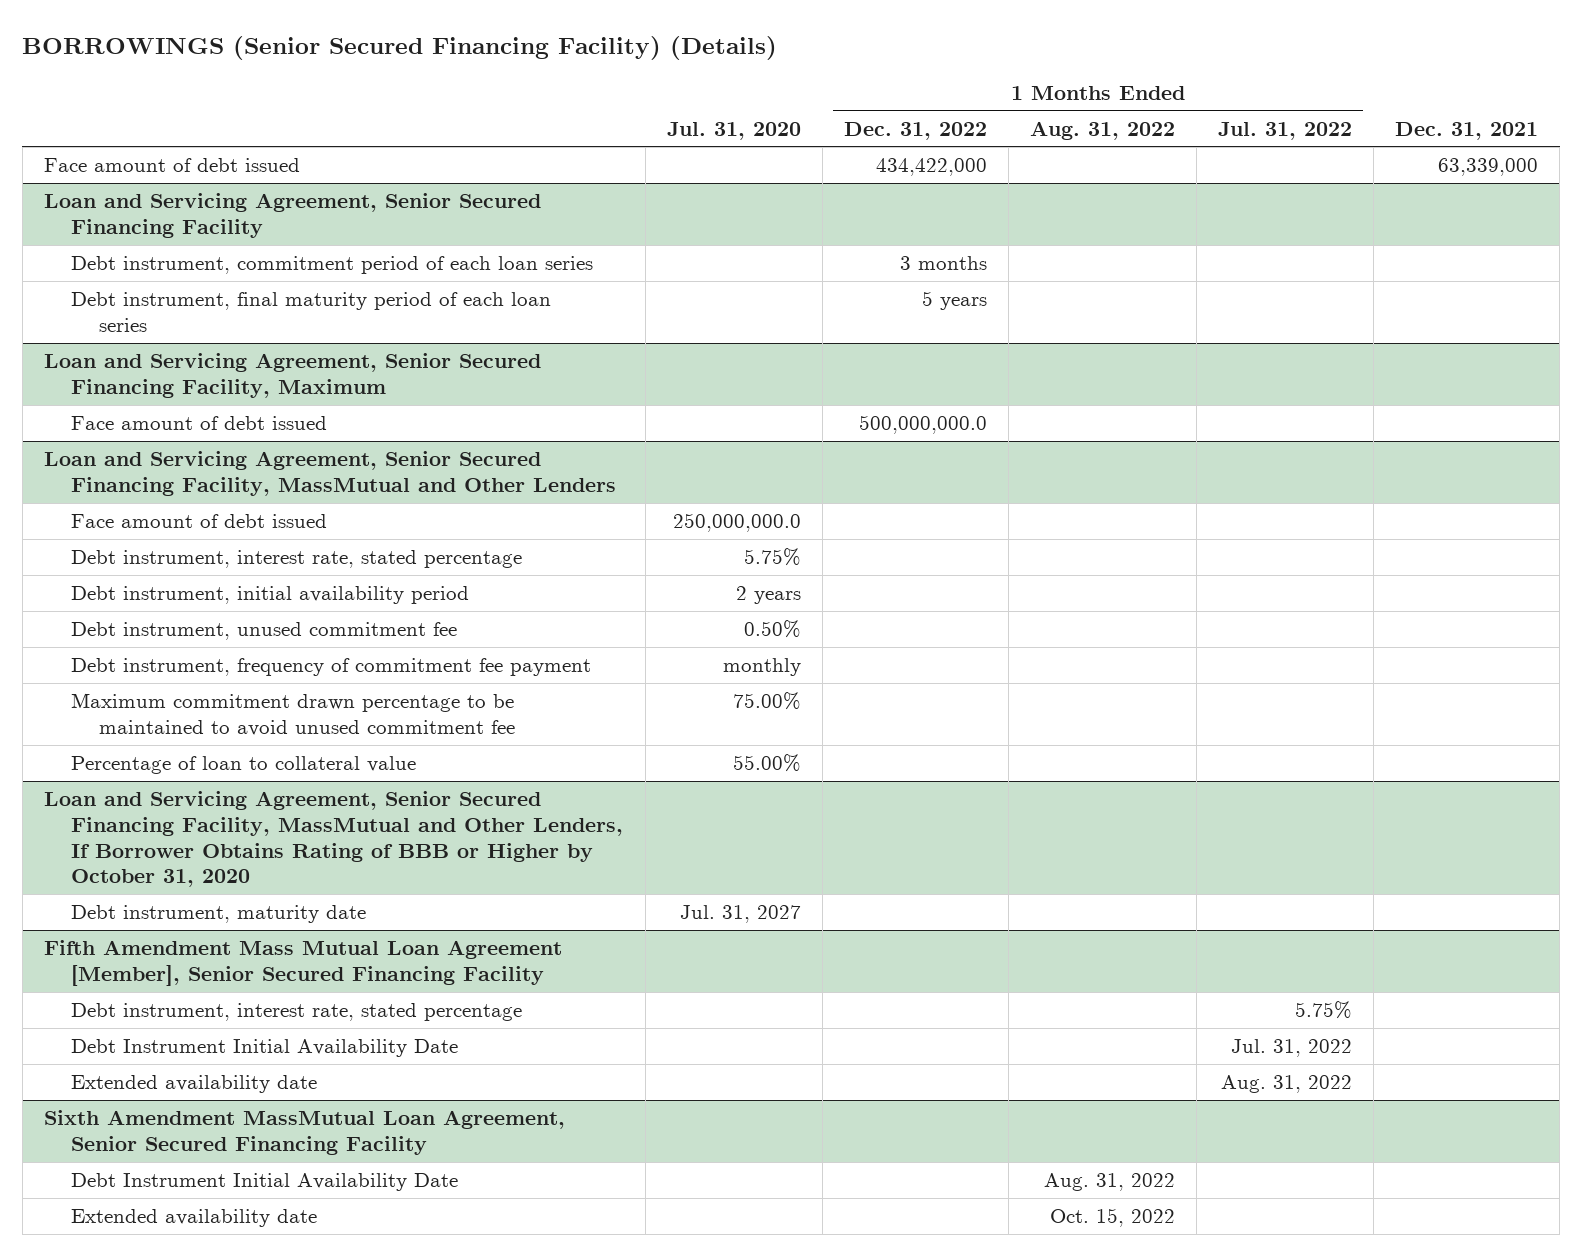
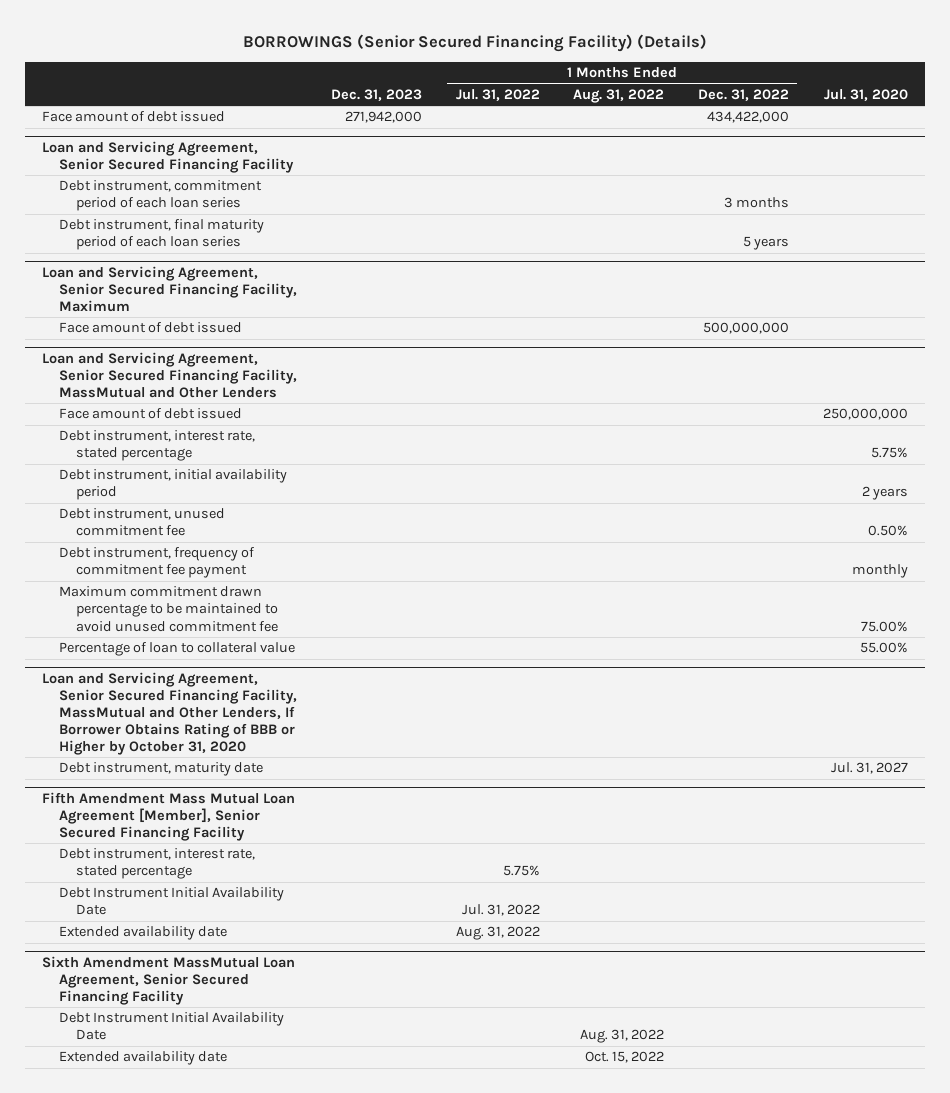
[1394,121,1538,140] Dec. 31, 2021 -> none
none -> [330,89,422,102] Dec. 31, 2023
[858,415,987,435] 500,000,000.0 -> [702,322,789,335] 500,000,000
[672,513,801,533] 250,000,000.0 -> [822,408,908,421] 250,000,000

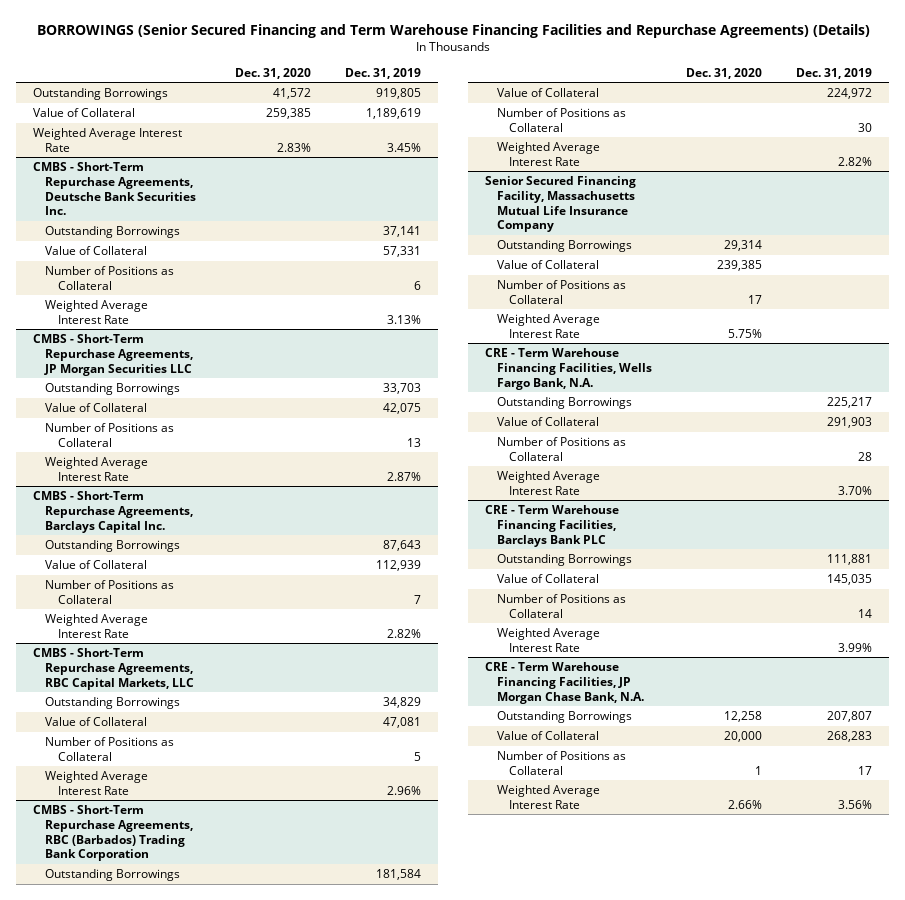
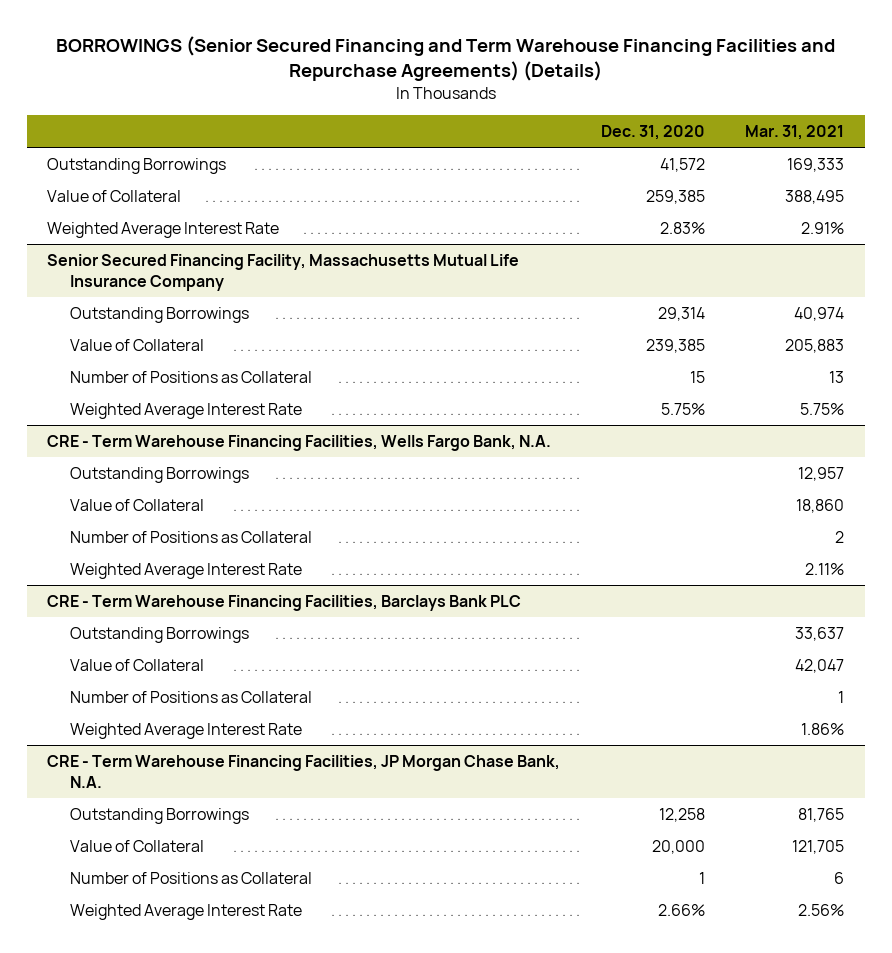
[344,67,421,79] Dec. 31, 2019 -> none
none -> [745,125,845,141] Mar. 31, 2021
[33,162,197,216] CMBS - Short-Term Repurchase Agreements, Deutsche Bank Securities Inc. -> none
[45,226,181,239] Outstanding Borrowings -> none
[45,246,148,256] Value of Collateral -> none
[45,266,175,290] Number of Positions as Collateral -> none
[45,300,149,324] Weighted Average Interest Rate -> none
[33,334,194,376] CMBS - Short-Term Repurchase Agreements, JP Morgan Securities LLC -> none
[45,383,181,396] Outstanding Borrowings -> none
[45,403,148,413] Value of Collateral -> none
[45,423,175,447] Number of Positions as Collateral -> none
[45,457,149,481] Weighted Average Interest Rate -> none
[33,491,194,533] CMBS - Short-Term Repurchase Agreements, Barclays Capital Inc. -> none
[45,540,181,553] Outstanding Borrowings -> none
[45,560,148,570] Value of Collateral -> none
[45,580,175,604] Number of Positions as Collateral -> none
[45,614,149,638] Weighted Average Interest Rate -> none
[33,648,195,690] CMBS - Short-Term Repurchase Agreements, RBC Capital Markets, LLC -> none
[45,697,181,710] Outstanding Borrowings -> none
[45,717,148,727] Value of Collateral -> none
[45,737,175,761] Number of Positions as Collateral -> none
[45,771,149,795] Weighted Average Interest Rate -> none
[33,805,194,862] CMBS - Short-Term Repurchase Agreements, RBC (Barbados) Trading Bank Corporation -> none
[45,869,181,882] Outstanding Borrowings -> none
[496,88,599,98] Value of Collateral -> none
[496,108,626,132] Number of Positions as Collateral -> none
[496,142,600,166] Weighted Average Interest Rate -> none
[748,294,763,304] 17 -> [689,371,705,384] 15

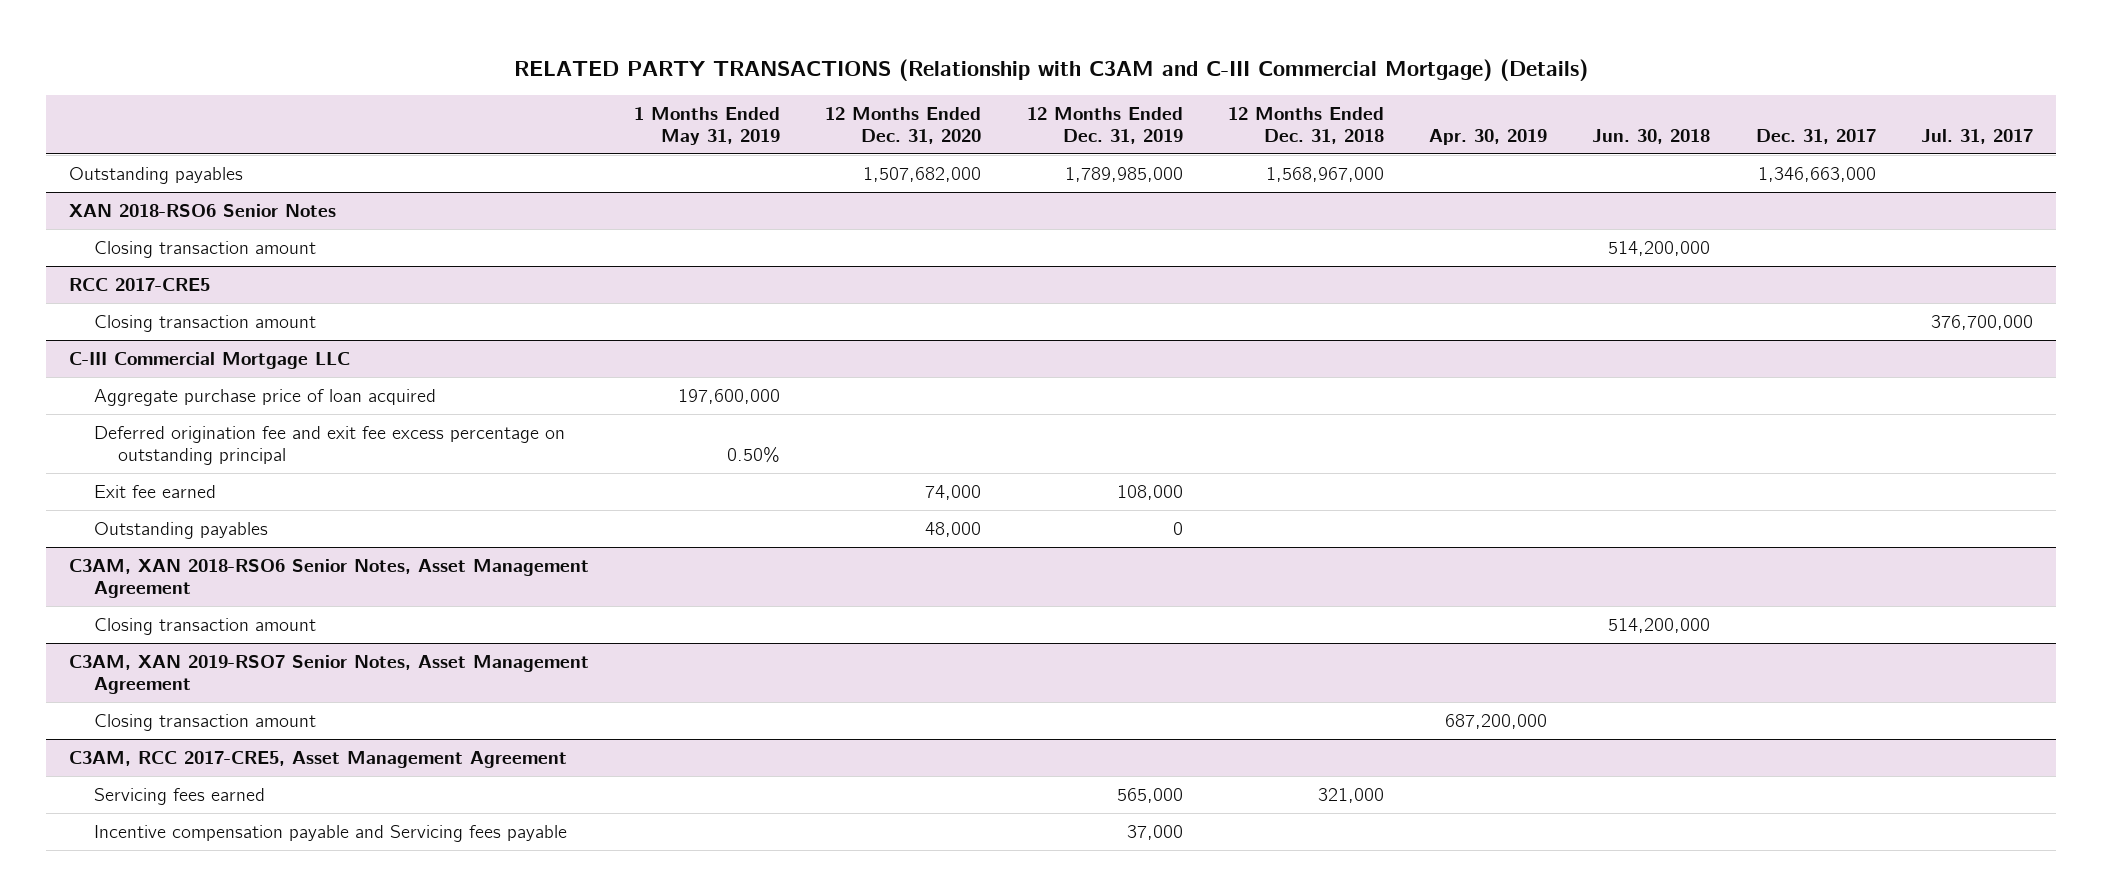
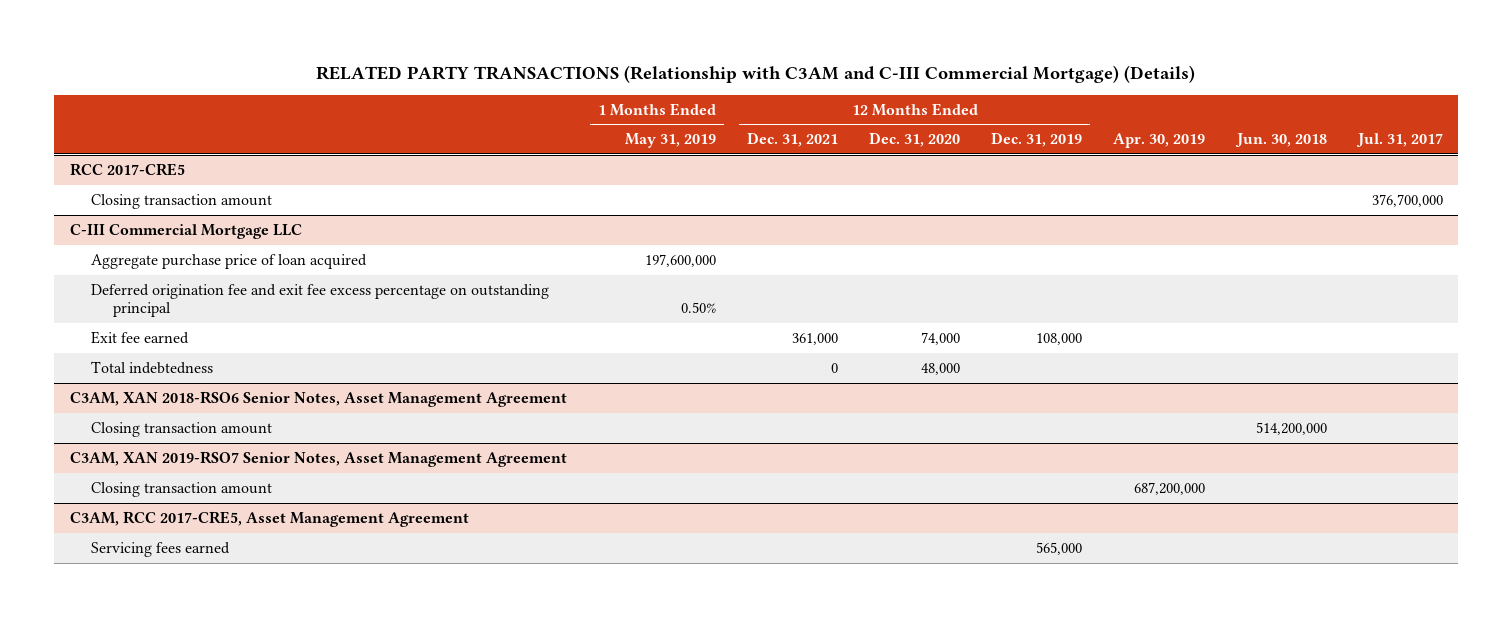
[1227,106,1384,145] 12 Months Ended Dec. 31, 2018 -> none
[1755,129,1876,145] Dec. 31, 2017 -> none
none -> [746,132,838,148] Dec. 31, 2021
[68,166,243,184] Outstanding payables -> none
[68,203,336,217] XAN 2018-RSO6 Senior Notes -> none
[93,240,316,258] Closing transaction amount -> none
[93,521,268,539] Outstanding payables -> none
none -> [91,360,214,374] Total indebtedness
[93,824,567,842] Incentive compensation payable and Servicing fees payable -> none

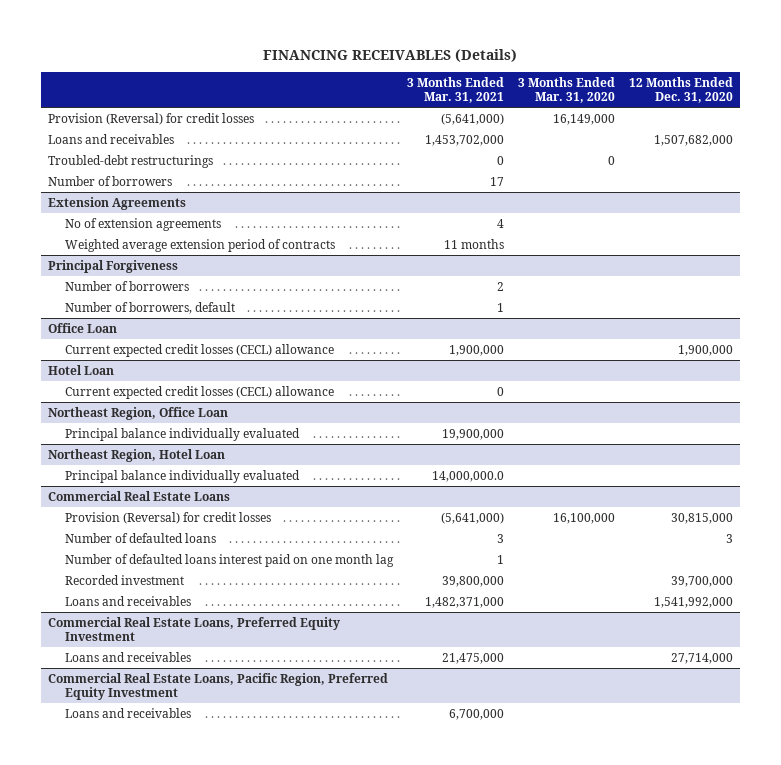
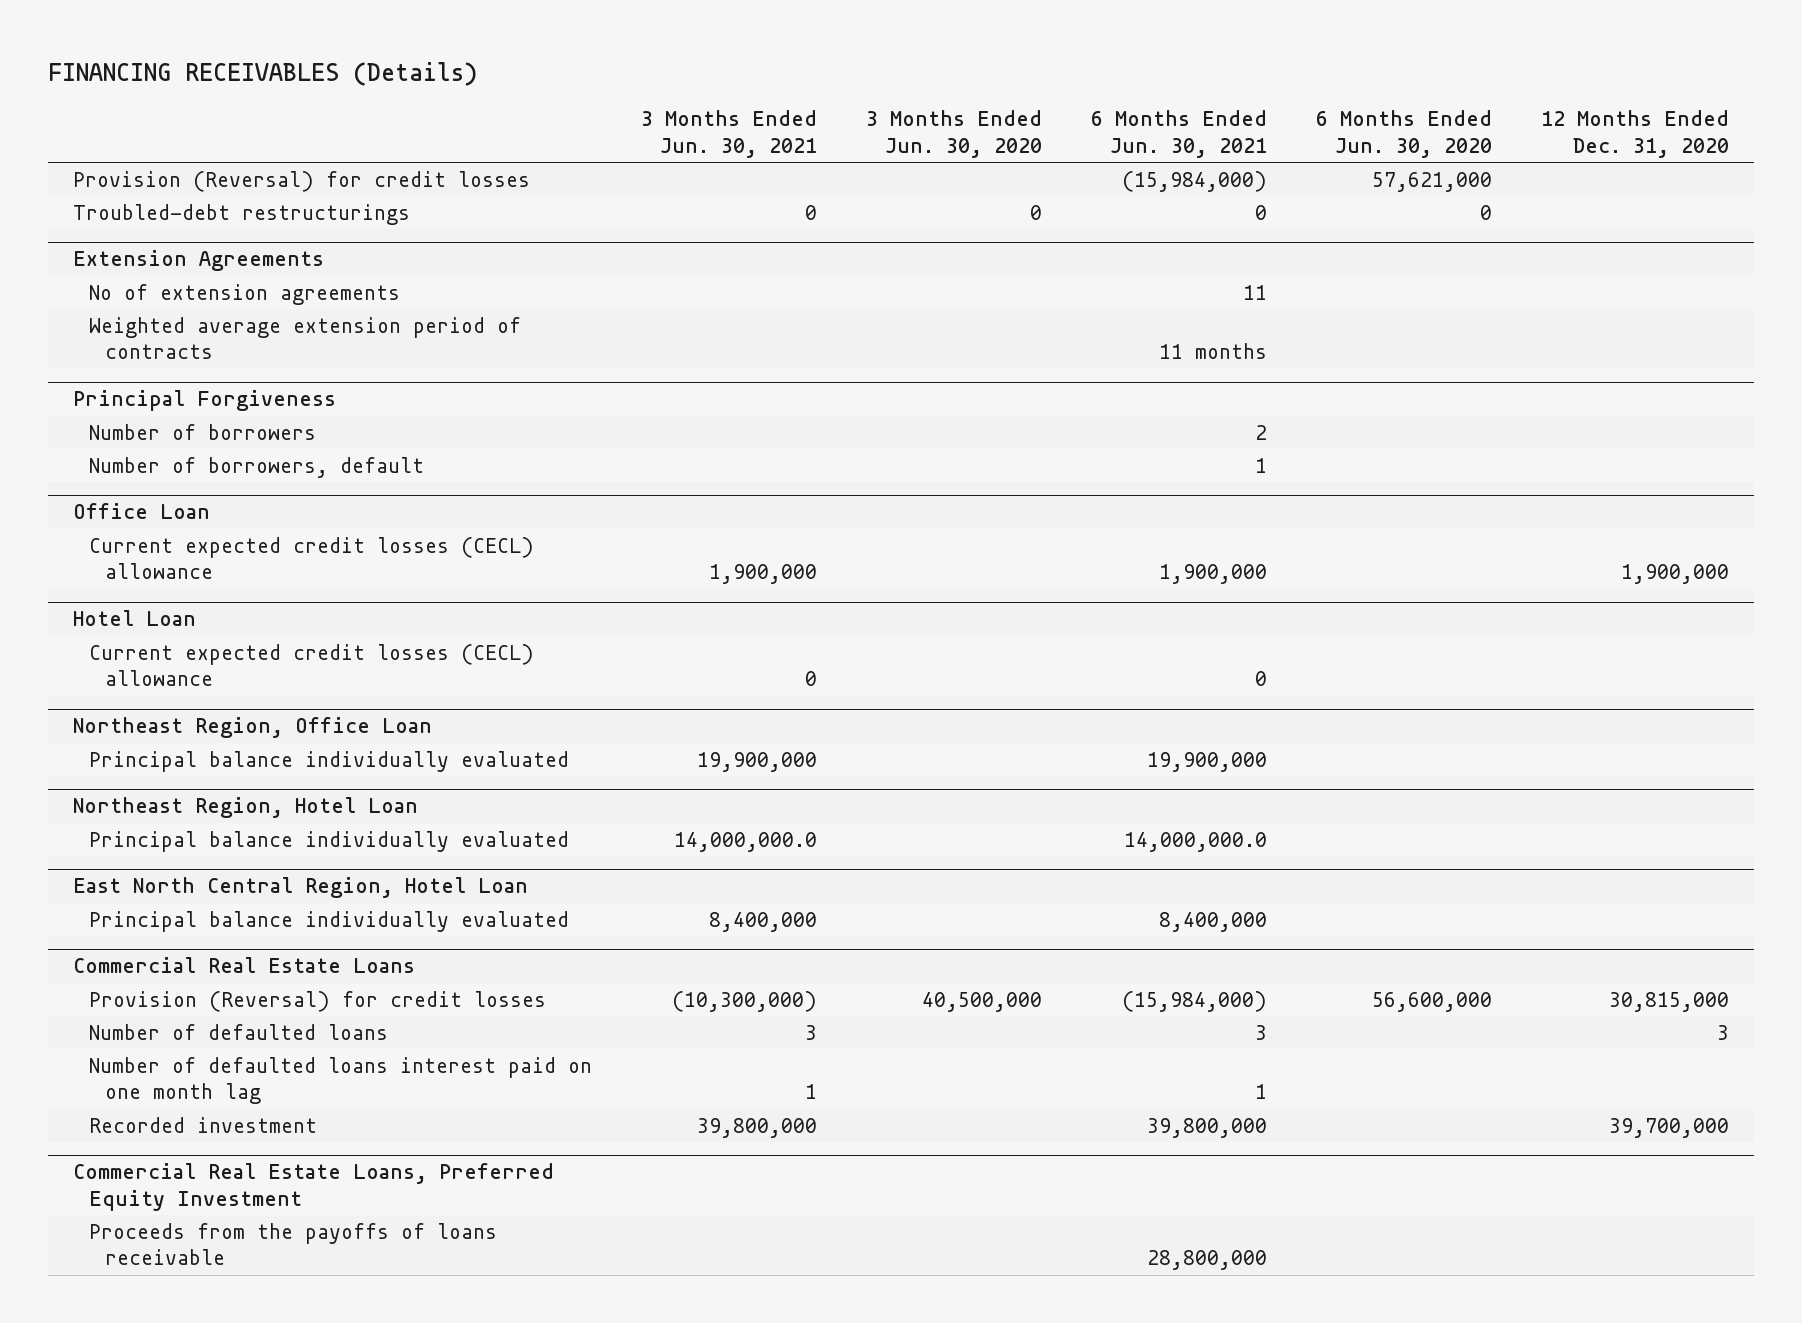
[407,76,505,104] 3 Months Ended Mar. 31, 2021 -> none
[518,76,616,104] 3 Months Ended Mar. 31, 2020 -> none
none -> [640,110,817,158] 3 Months Ended Jun. 30, 2021
none -> [866,110,1043,158] 3 Months Ended Jun. 30, 2020
none -> [1091,110,1268,158] 6 Months Ended Jun. 30, 2021
none -> [1316,110,1493,158] 6 Months Ended Jun. 30, 2020
[47,133,174,144] Loans and receivables -> none
[47,175,172,186] Number of borrowers -> none
none -> [72,877,528,899] East North Central Region, Hotel Loan
none -> [88,910,569,932] Principal balance individually evaluated
[65,595,192,606] Loans and receivables -> none
[65,651,192,662] Loans and receivables -> none
[47,672,388,701] Commercial Real Estate Loans, Pacific Region, Preferred Equity Investment -> none
[65,707,192,718] Loans and receivables -> none
none -> [88,1222,497,1266] Proceeds from the payoffs of loans receivable

